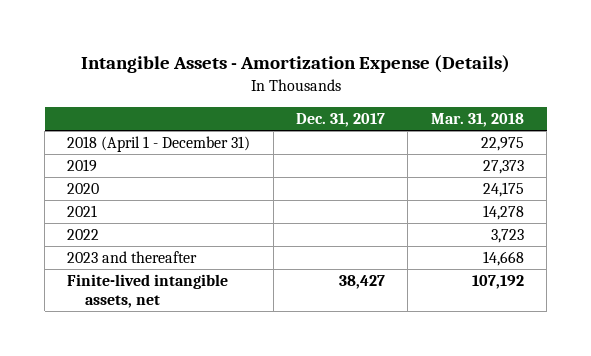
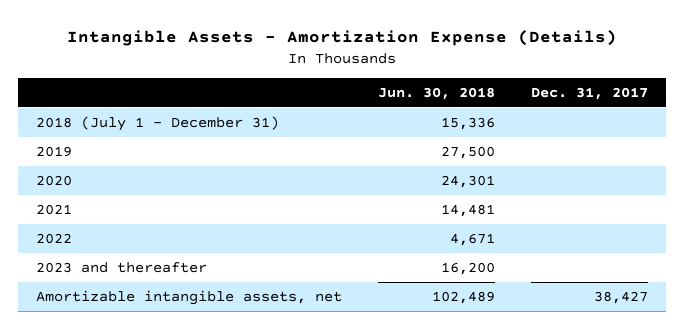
[430,113,524,128] Mar. 31, 2018 -> none
none -> [378,87,496,101] Jun. 30, 2018
[67,136,251,153] 2018 (April 1 - December 31) -> [36,115,280,131] 2018 (July 1 - December 31)
[67,274,229,308] Finite-lived intangible assets, net -> [36,289,343,305] Amortizable intangible assets, net

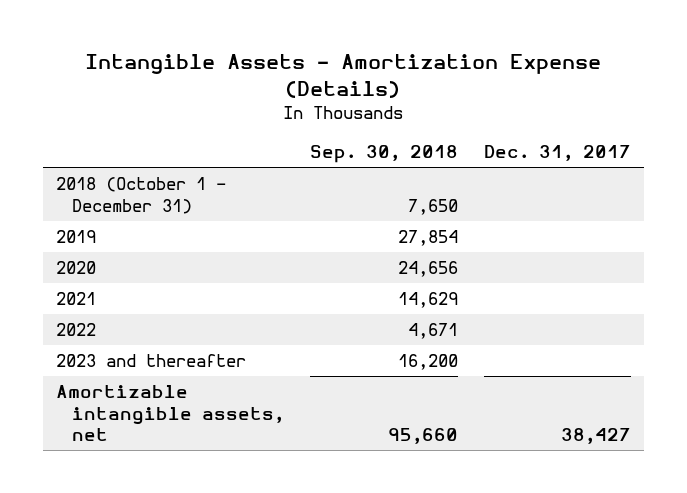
[378,87,496,101] Jun. 30, 2018 -> none
none -> [310,145,459,164] Sep. 30, 2018
[36,115,280,131] 2018 (July 1 - December 31) -> [55,176,226,214] 2018 (October 1 - December 31)

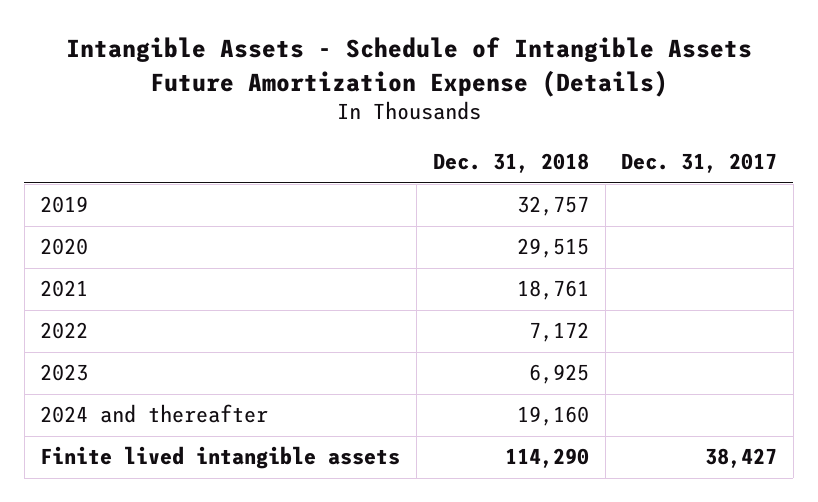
[85,54,602,98] Intangible Assets - Amortization Expense (Details) -> [65,37,752,97] Intangible Assets - Schedule of Intangible Assets Future Amortization Expense (Details)
[310,145,459,164] Sep. 30, 2018 -> none
none -> [432,153,589,174] Dec. 31, 2018
[55,176,226,214] 2018 (October 1 - December 31) -> none
none -> [40,364,89,382] 2023
[55,353,246,367] 2023 and thereafter -> [40,404,269,424] 2024 and thereafter
[55,384,285,442] Amortizable intangible assets, net -> [40,446,401,470] Finite lived intangible assets

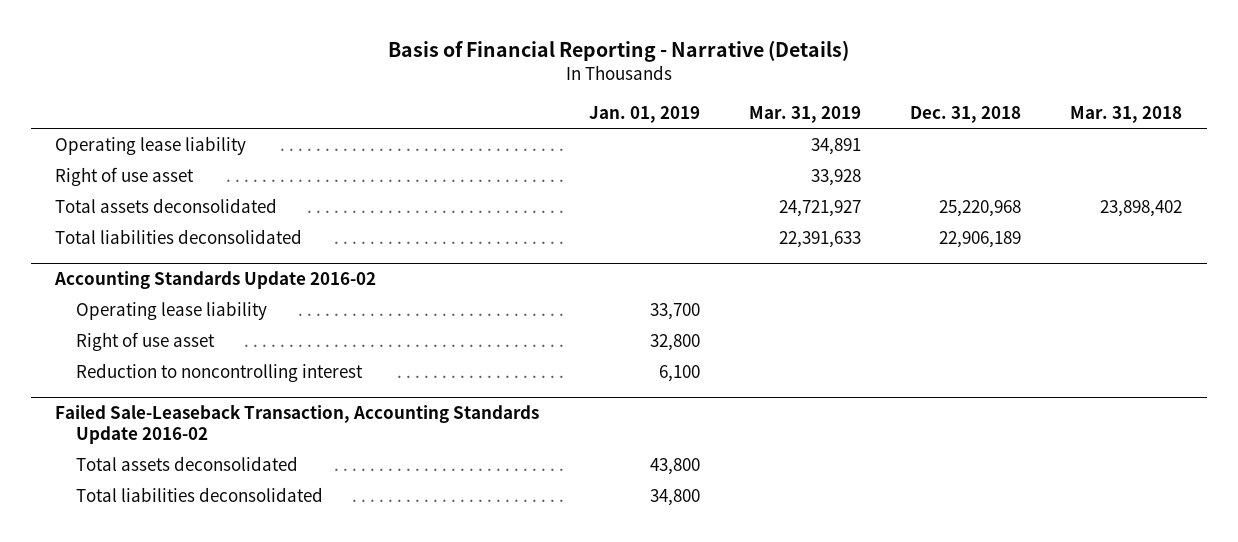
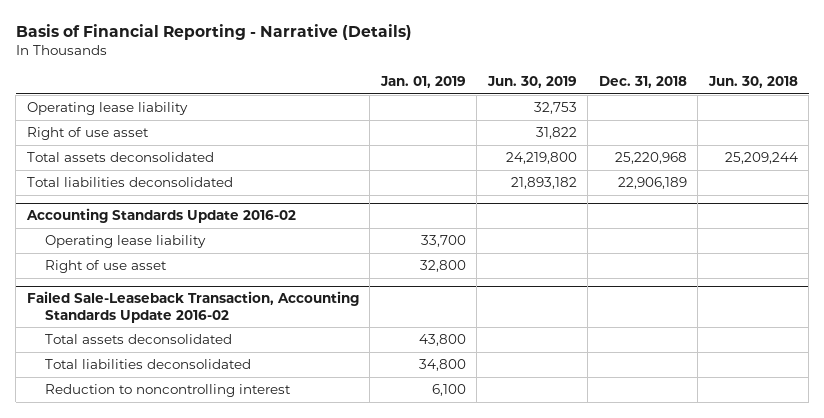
[748,105,861,123] Mar. 31, 2019 -> none
[1070,105,1183,123] Mar. 31, 2018 -> none
none -> [486,75,577,88] Jun. 30, 2019
none -> [707,75,798,88] Jun. 30, 2018
[75,362,363,382] Reduction to noncontrolling interest -> none
none -> [44,384,291,398] Reduction to noncontrolling interest

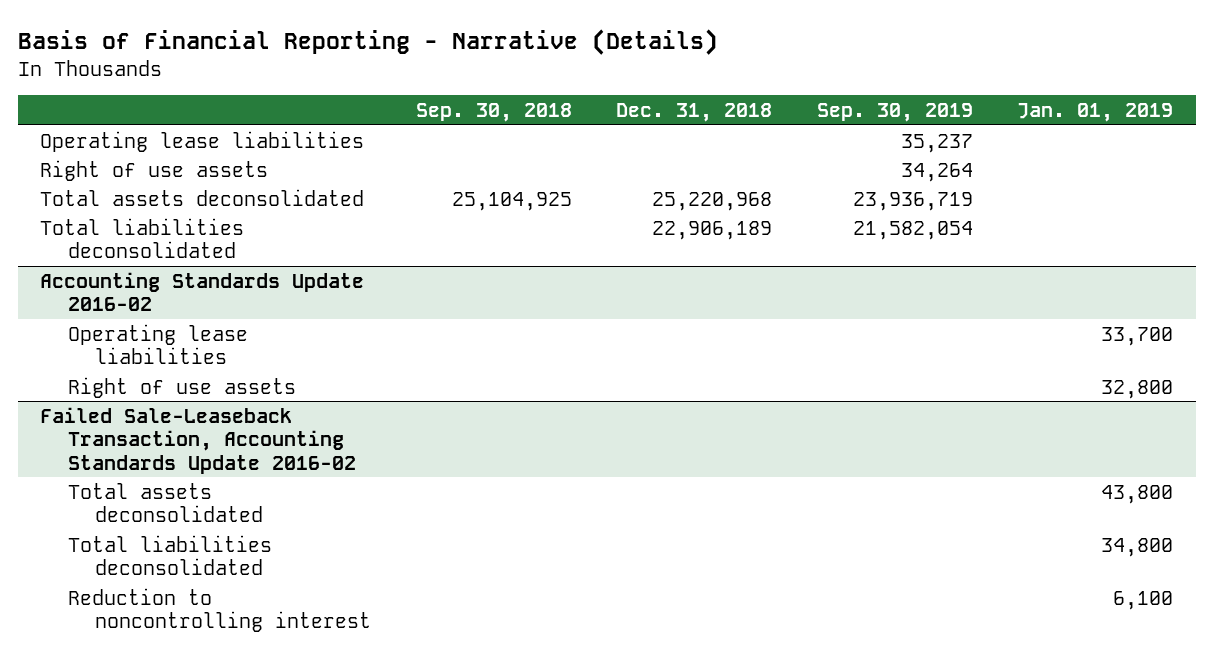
[486,75,577,88] Jun. 30, 2019 -> none
[707,75,798,88] Jun. 30, 2018 -> none
none -> [415,102,572,122] Sep. 30, 2018
none -> [816,102,973,122] Sep. 30, 2019
[26,102,188,116] Operating lease liability -> [40,130,365,152] Operating lease liabilities
[26,127,149,141] Right of use asset -> [40,159,269,181] Right of use assets
[44,235,206,249] Operating lease liability -> [67,323,248,365] Operating lease liabilities
[44,260,167,274] Right of use asset -> [67,376,296,398] Right of use assets

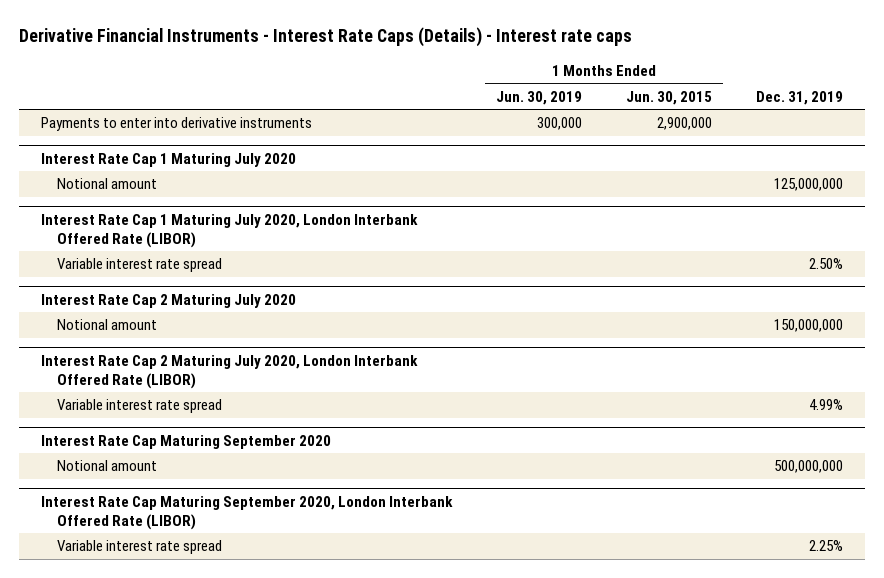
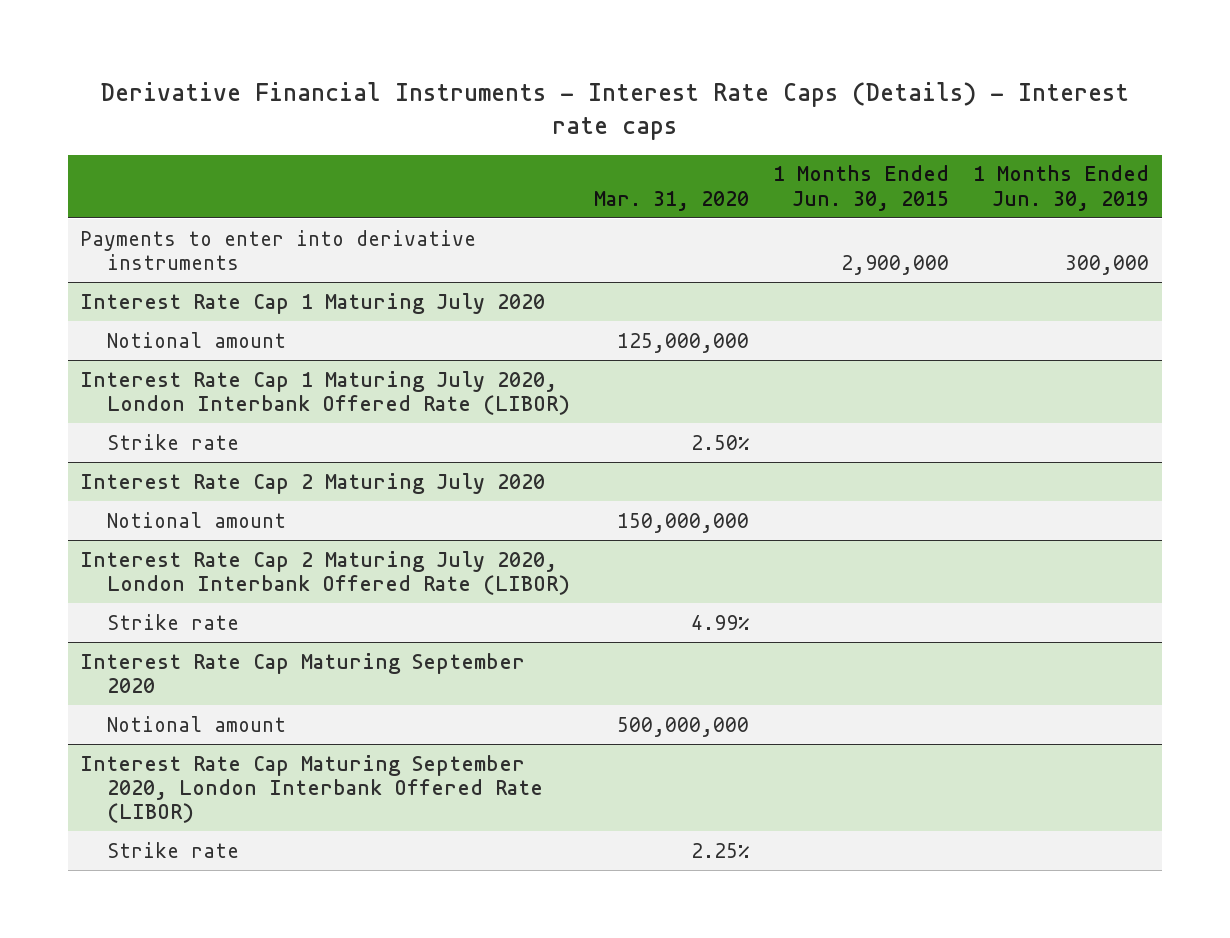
[756,90,844,105] Dec. 31, 2019 -> none
none -> [593,190,749,211] Mar. 31, 2020
[56,258,222,273] Variable interest rate spread -> [106,433,239,450] Strike rate
[56,399,222,414] Variable interest rate spread -> [106,613,239,630] Strike rate
[56,540,222,555] Variable interest rate spread -> [106,841,239,858] Strike rate

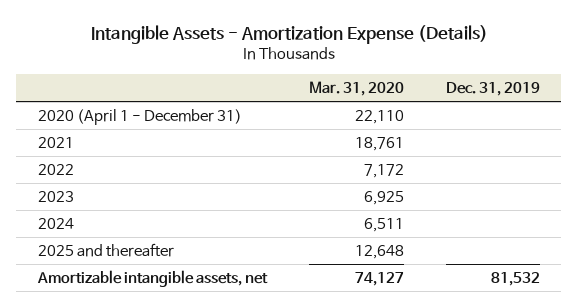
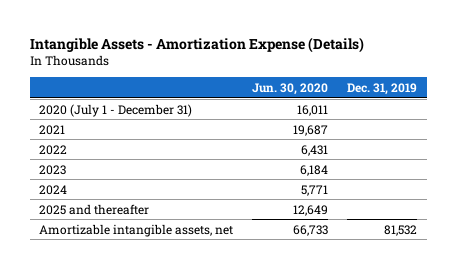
[308,81,404,97] Mar. 31, 2020 -> none
none -> [252,82,329,95] Jun. 30, 2020
[37,108,242,125] 2020 (April 1 - December 31) -> [39,103,193,117] 2020 (July 1 - December 31)

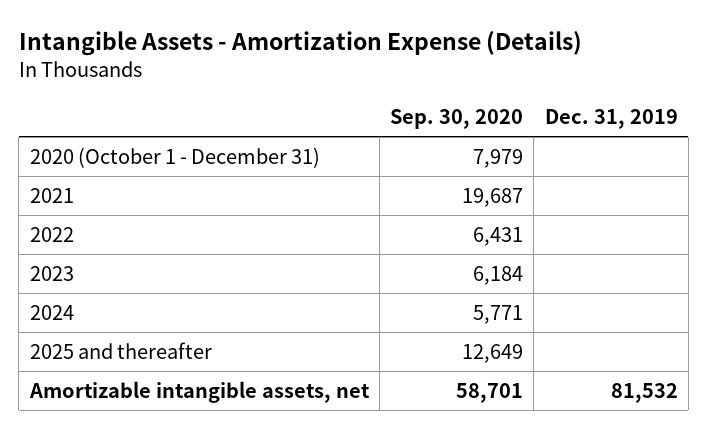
[252,82,329,95] Jun. 30, 2020 -> none
none -> [390,109,524,130] Sep. 30, 2020
[39,103,193,117] 2020 (July 1 - December 31) -> [29,146,320,168] 2020 (October 1 - December 31)

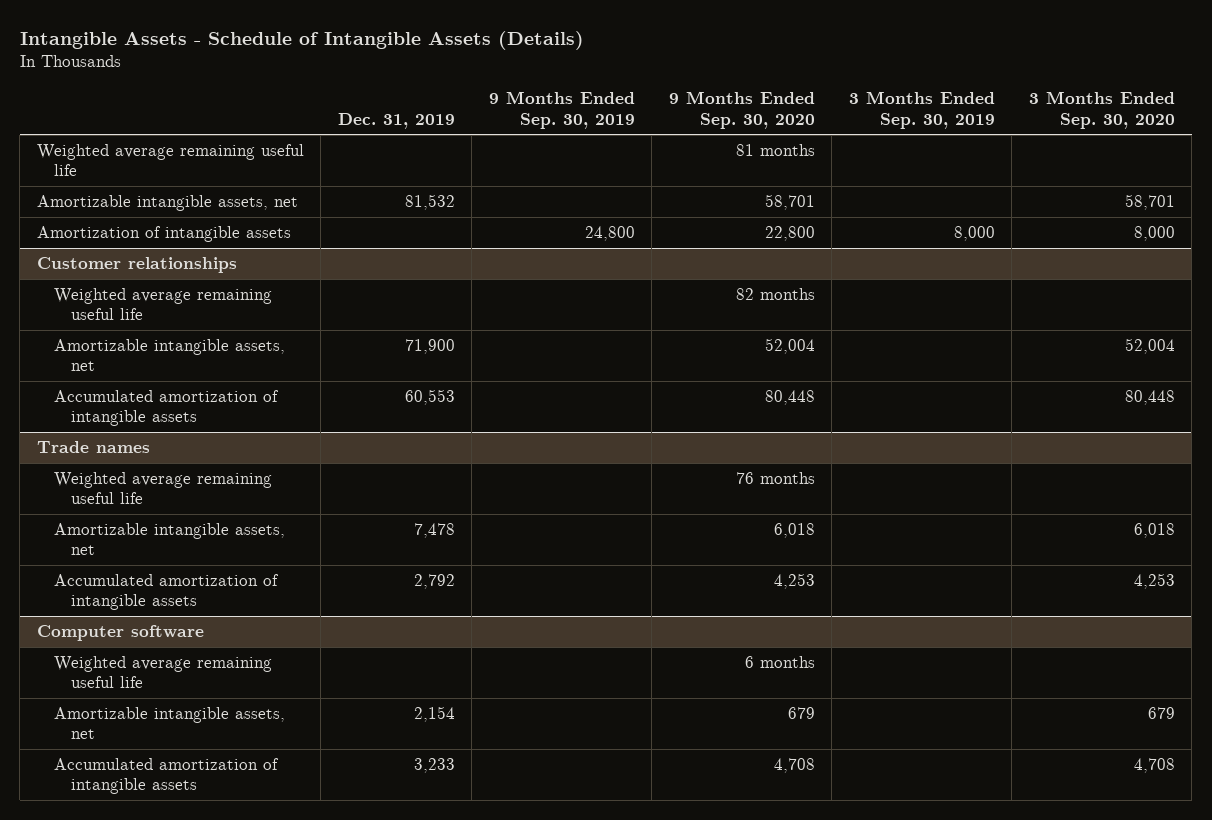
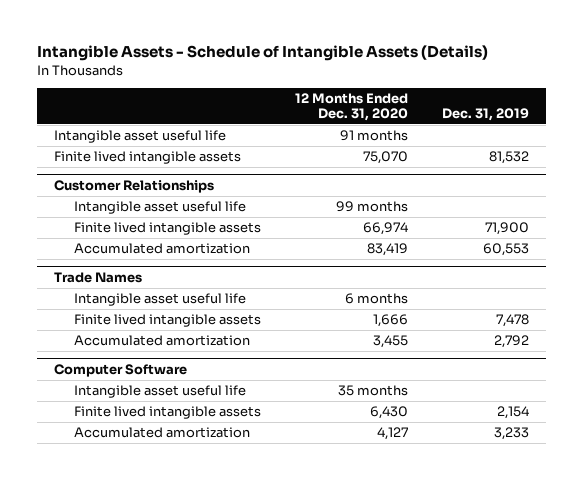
[488,91,635,129] 9 Months Ended Sep. 30, 2019 -> none
[668,91,815,129] 9 Months Ended Sep. 30, 2020 -> none
[848,91,995,129] 3 Months Ended Sep. 30, 2019 -> none
[1028,91,1175,129] 3 Months Ended Sep. 30, 2020 -> none
none -> [294,92,408,121] 12 Months Ended Dec. 31, 2020
[36,226,291,243] Amortization of intangible assets -> none
[36,144,304,177] Weighted average remaining useful life -> [54,130,227,144] Intangible asset useful life
[36,195,298,212] Amortizable intangible assets, net -> [54,151,242,165] Finite lived intangible assets
[36,257,237,274] Customer relationships -> [54,179,215,193] Customer Relationships
[53,288,272,321] Weighted average remaining useful life -> [73,201,246,215] Intangible asset useful life
[53,339,285,372] Amortizable intangible assets, net -> [73,222,261,236] Finite lived intangible assets
[53,390,279,427] Accumulated amortization of intangible assets -> [73,243,250,255] Accumulated amortization
[36,441,150,454] Trade names -> [54,271,143,283] Trade Names
[53,472,272,505] Weighted average remaining useful life -> [73,293,246,307] Intangible asset useful life
[53,523,285,556] Amortizable intangible assets, net -> [73,314,261,328] Finite lived intangible assets
[53,574,279,611] Accumulated amortization of intangible assets -> [73,335,250,347] Accumulated amortization
[36,625,204,642] Computer software -> [54,363,188,377] Computer Software
[53,656,272,689] Weighted average remaining useful life -> [73,385,246,399] Intangible asset useful life
[53,707,285,740] Amortizable intangible assets, net -> [73,406,261,420] Finite lived intangible assets
[53,758,279,795] Accumulated amortization of intangible assets -> [73,427,250,439] Accumulated amortization

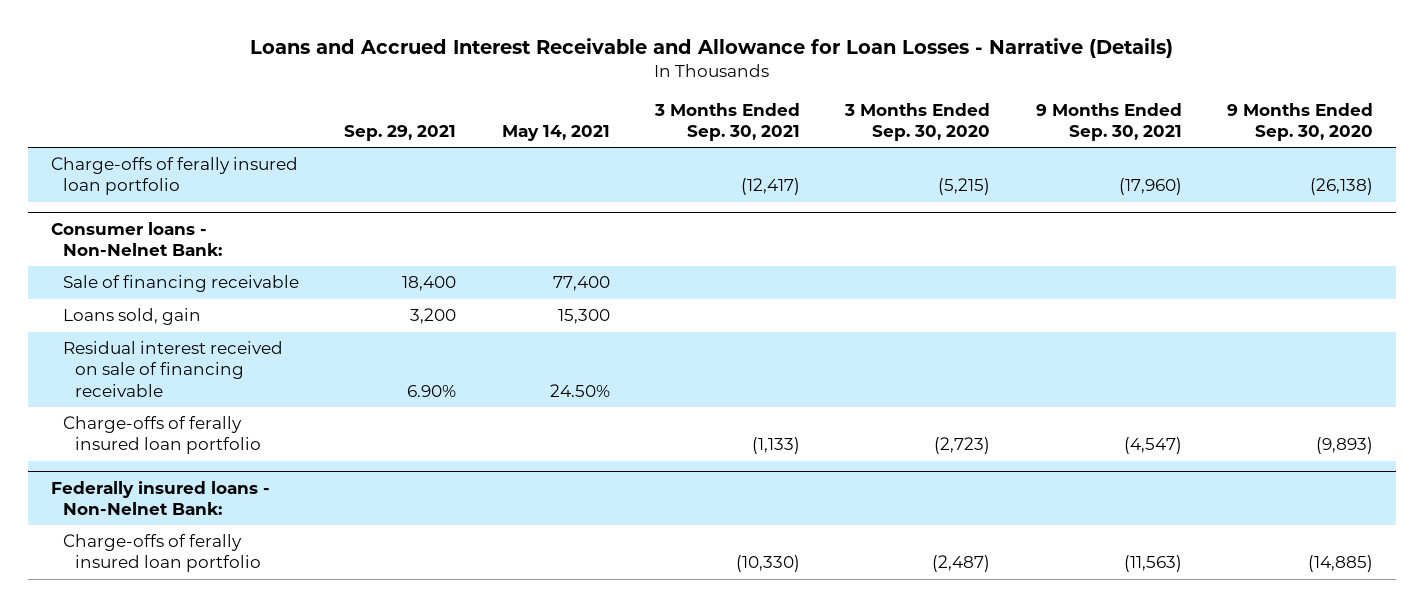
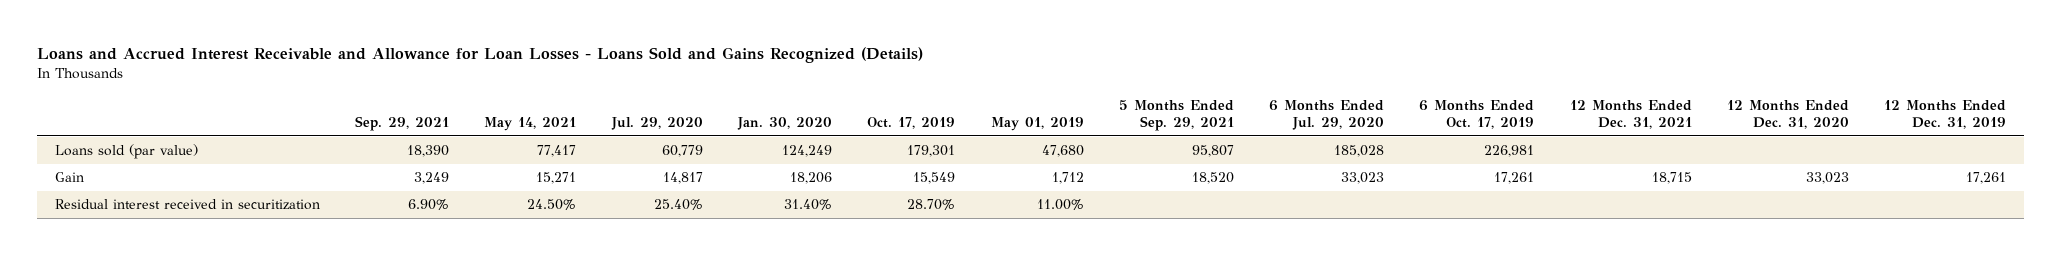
[249,37,1173,58] Loans and Accrued Interest Receivable and Allowance for Loan Losses - Narrative (Details) -> [37,46,924,63] Loans and Accrued Interest Receivable and Allowance for Loan Losses - Loans Sold and Gains Recognized (Details)
[654,102,801,141] 3 Months Ended Sep. 30, 2021 -> none
[844,102,991,141] 3 Months Ended Sep. 30, 2020 -> none
[1035,102,1182,141] 9 Months Ended Sep. 30, 2021 -> none
[1227,102,1374,141] 9 Months Ended Sep. 30, 2020 -> none
none -> [610,116,703,130] Jul. 29, 2020
none -> [736,116,832,130] Jan. 30, 2020
none -> [867,116,956,129] Oct. 17, 2019
none -> [990,116,1084,131] May 01, 2019
none -> [1118,99,1234,131] 5 Months Ended Sep. 29, 2021
none -> [1269,99,1385,130] 6 Months Ended Jul. 29, 2020
none -> [1419,99,1535,129] 6 Months Ended Oct. 17, 2019
none -> [1569,99,1692,129] 12 Months Ended Dec. 31, 2021
none -> [1726,99,1849,129] 12 Months Ended Dec. 31, 2020
none -> [1884,99,2007,129] 12 Months Ended Dec. 31, 2019
[50,157,298,196] Charge-offs of ferally insured loan portfolio -> none
[50,221,222,256] Consumer loans - Non-Nelnet Bank: -> none
[62,275,299,293] Sale of financing receivable -> none
[62,308,201,326] Loans sold, gain -> none
[62,341,283,397] Residual interest received on sale of financing receivable -> none
[62,416,262,455] Charge-offs of ferally insured loan portfolio -> none
[50,480,270,515] Federally insured loans - Non-Nelnet Bank: -> none
[62,534,262,573] Charge-offs of ferally insured loan portfolio -> none
none -> [54,144,198,160] Loans sold (par value)
none -> [54,172,84,183] Gain
none -> [54,199,320,211] Residual interest received in securitization

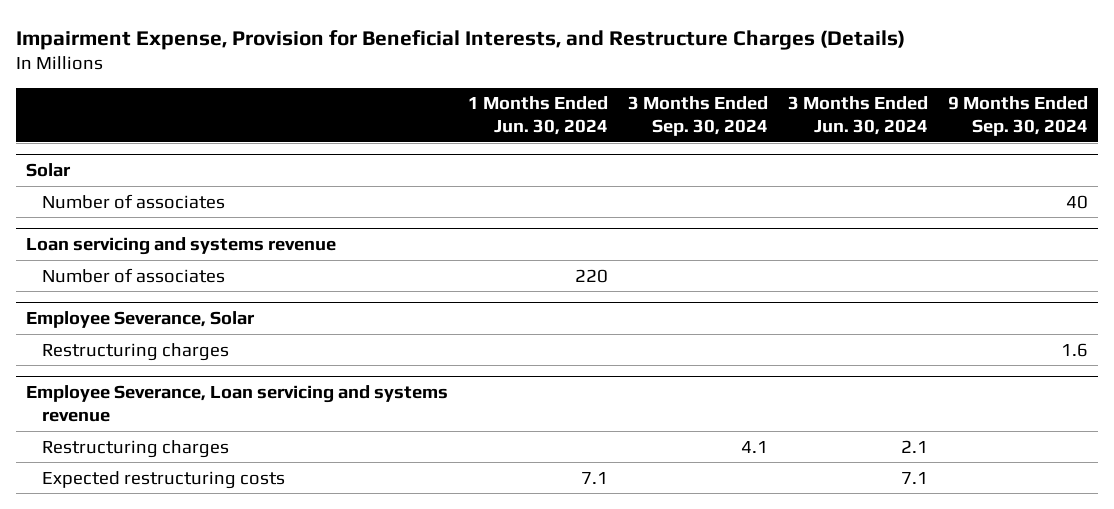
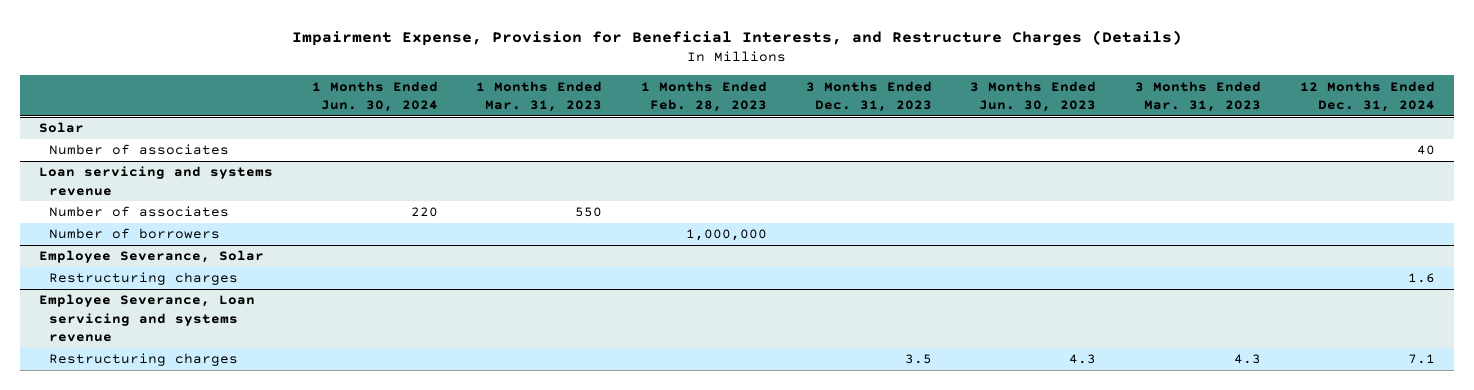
[628,96,769,137] 3 Months Ended Sep. 30, 2024 -> none
[788,96,929,136] 3 Months Ended Jun. 30, 2024 -> none
[948,96,1089,137] 9 Months Ended Sep. 30, 2024 -> none
none -> [476,80,603,113] 1 Months Ended Mar. 31, 2023
none -> [640,80,767,113] 1 Months Ended Feb. 28, 2023
none -> [805,80,932,113] 3 Months Ended Dec. 31, 2023
none -> [970,80,1097,113] 3 Months Ended Jun. 30, 2023
none -> [1134,80,1261,113] 3 Months Ended Mar. 31, 2023
none -> [1299,80,1435,113] 12 Months Ended Dec. 31, 2024
none -> [49,228,221,240] Number of borrowers
[41,470,285,489] Expected restructuring costs -> none

